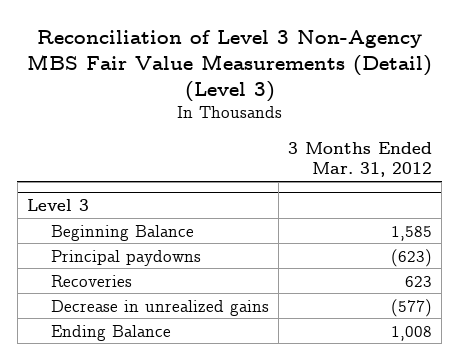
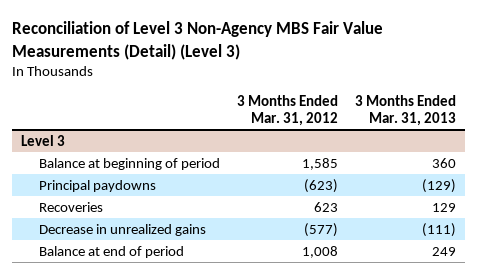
none -> [355,95,457,127] 3 Months Ended Mar. 31, 2013
[51,224,195,241] Beginning Balance -> [39,157,221,170] Balance at beginning of period
[51,324,172,341] Ending Balance -> [39,245,185,258] Balance at end of period

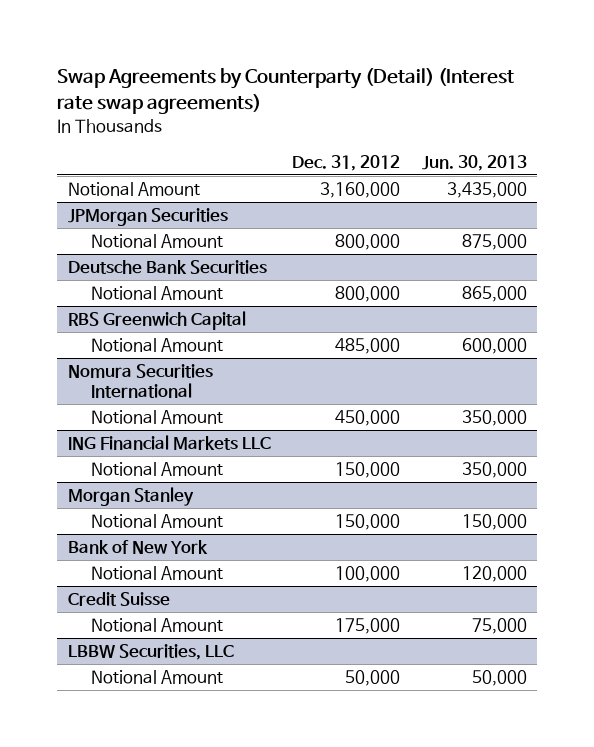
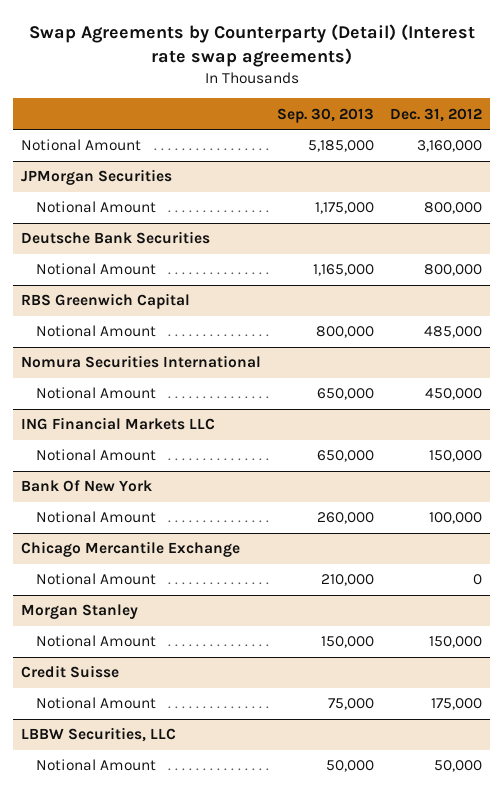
[421,154,527,171] Jun. 30, 2013 -> none
none -> [277,107,375,123] Sep. 30, 2013
none -> [21,480,153,493] Bank Of New York
none -> [35,511,156,524] Notional Amount
none -> [21,541,241,558] Chicago Mercantile Exchange
none -> [35,573,156,586] Notional Amount
[67,540,208,555] Bank of New York -> none
[90,566,223,581] Notional Amount -> none

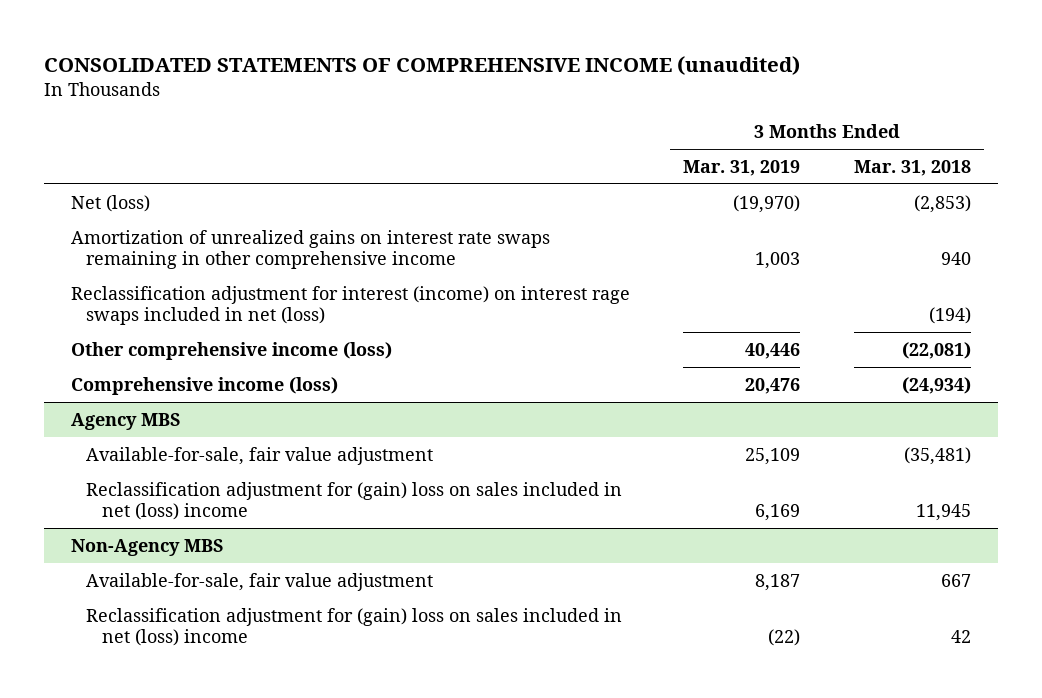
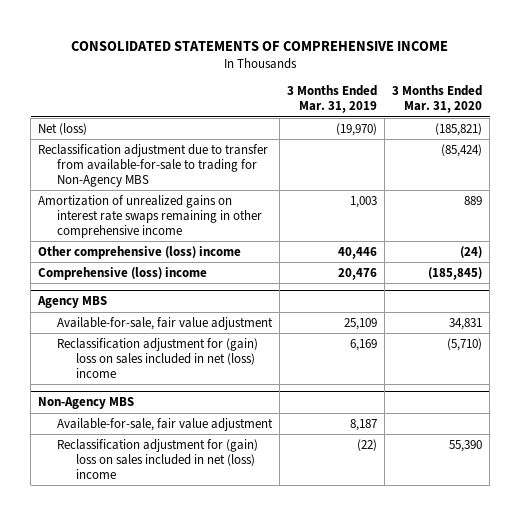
[44,56,801,76] CONSOLIDATED STATEMENTS OF COMPREHENSIVE INCOME (unaudited) -> [71,40,449,51] CONSOLIDATED STATEMENTS OF COMPREHENSIVE INCOME
[853,160,971,177] Mar. 31, 2018 -> none
none -> [392,85,483,114] 3 Months Ended Mar. 31, 2020
none -> [38,143,269,187] Reclassification adjustment due to transfer from available-for-sale to trading for Non-Agency MBS
[70,285,630,326] Reclassification adjustment for interest (income) on interest rage swaps included in net (loss) -> none
[70,341,392,360] Other comprehensive income (loss) -> [38,245,242,259] Other comprehensive (loss) income
[70,376,338,395] Comprehensive income (loss) -> [38,266,208,280] Comprehensive (loss) income

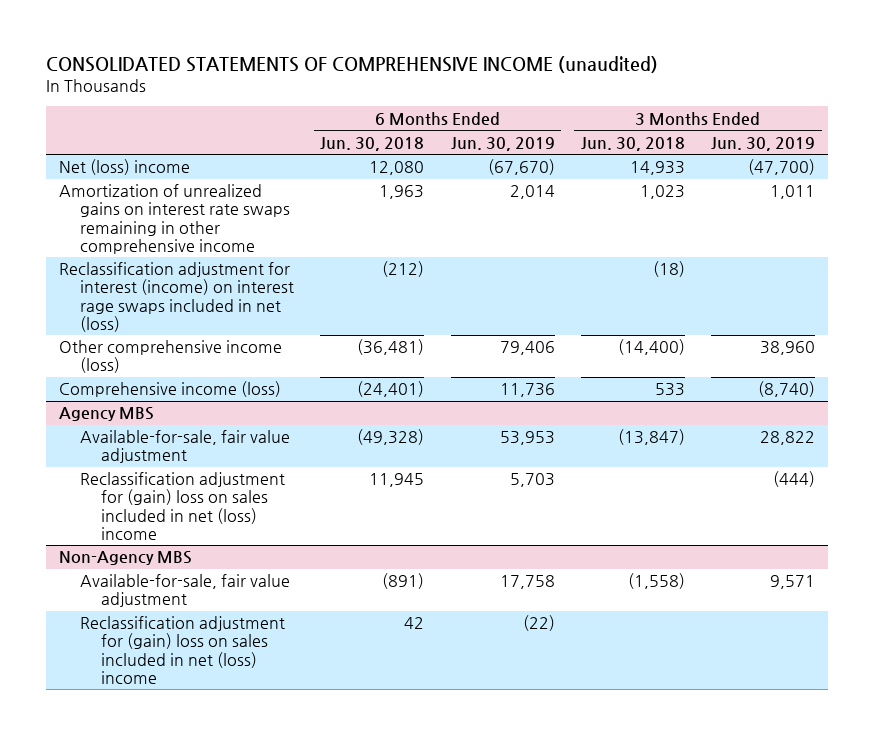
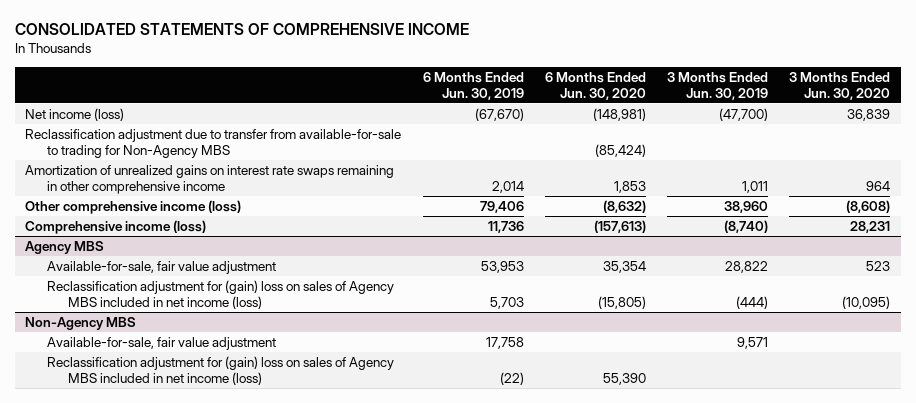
[46,56,659,74] CONSOLIDATED STATEMENTS OF COMPREHENSIVE INCOME (unaudited) -> [14,23,469,36] CONSOLIDATED STATEMENTS OF COMPREHENSIVE INCOME
[320,136,425,151] Jun. 30, 2018 -> none
[580,136,685,151] Jun. 30, 2018 -> none
none -> [544,71,646,100] 6 Months Ended Jun. 30, 2020
none -> [789,71,891,100] 3 Months Ended Jun. 30, 2020
[59,159,191,176] Net (loss) income -> [25,107,125,121] Net income (loss)
none -> [25,128,402,158] Reclassification adjustment due to transfer from available-for-sale to trading for Non-Agency MBS
[59,262,295,332] Reclassification adjustment for interest (income) on interest rage swaps included in net (loss) -> none
[80,472,286,540] Reclassification adjustment for (gain) loss on sales included in net (loss) income -> [46,279,394,309] Reclassification adjustment for (gain) loss on sales of Agency MBS included in net income (loss)
[80,616,286,684] Reclassification adjustment for (gain) loss on sales included in net (loss) income -> [46,355,394,385] Reclassification adjustment for (gain) loss on sales of Agency MBS included in net income (loss)

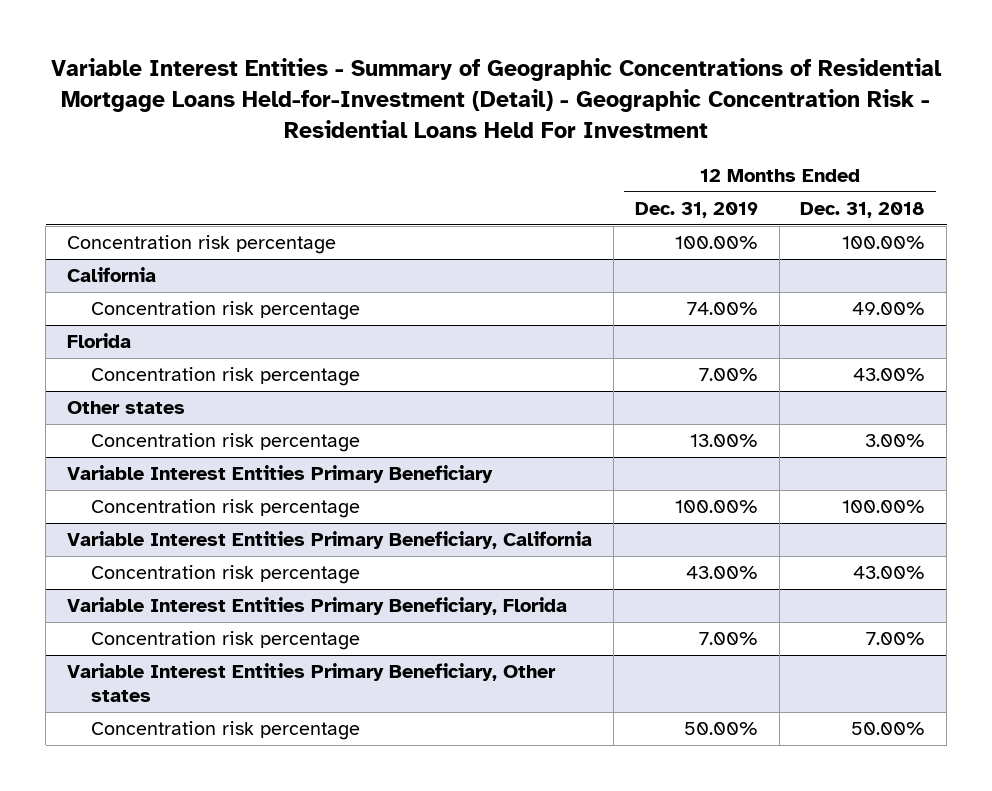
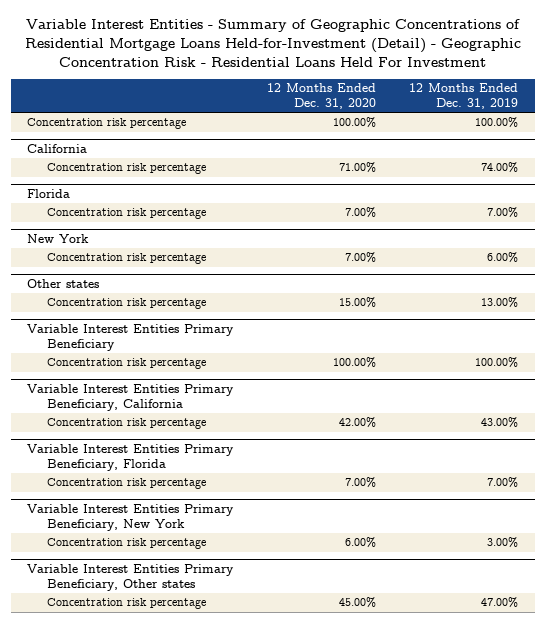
[800,201,926,218] Dec. 31, 2018 -> none
none -> [266,83,376,110] 12 Months Ended Dec. 31, 2020
none -> [27,233,90,243] New York
none -> [46,253,206,265] Concentration risk percentage
none -> [27,503,235,531] Variable Interest Entities Primary Beneficiary, New York
none -> [46,538,206,550] Concentration risk percentage
[683,722,758,736] 50.00% -> [481,597,519,609] 47.00%

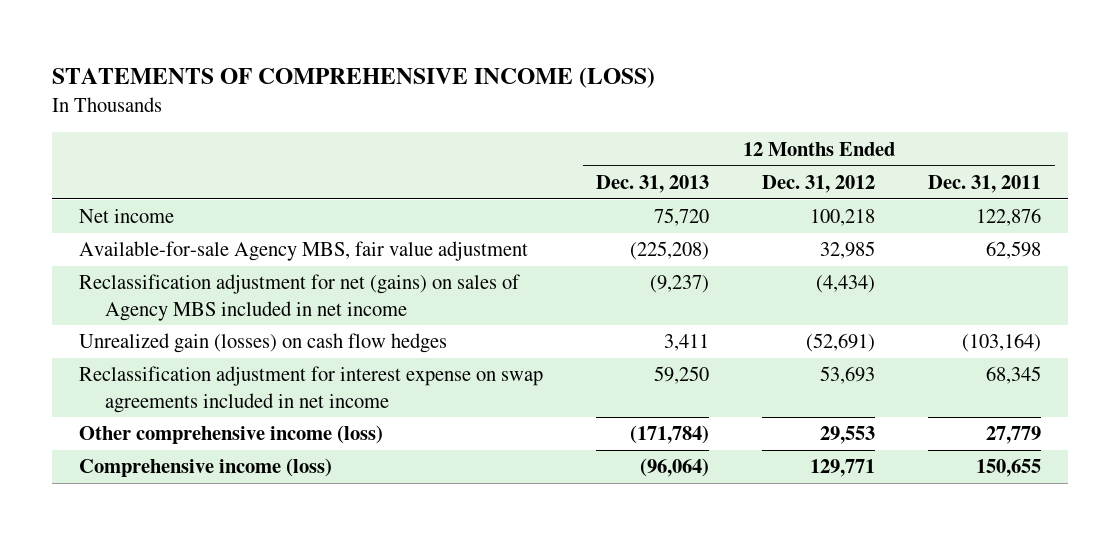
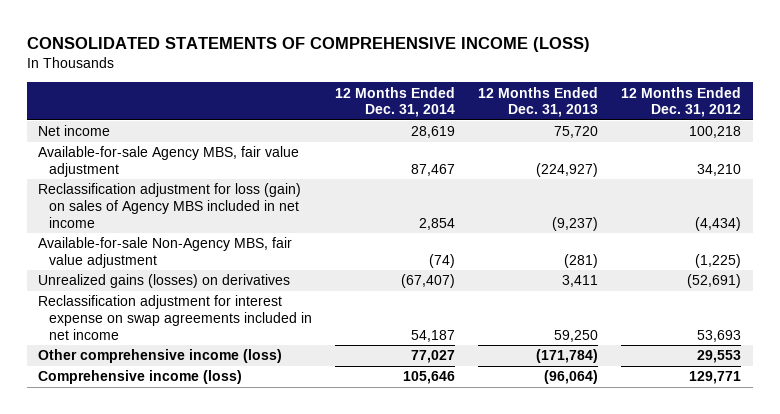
[51,66,655,88] STATEMENTS OF COMPREHENSIVE INCOME (LOSS) -> [26,36,590,52] CONSOLIDATED STATEMENTS OF COMPREHENSIVE INCOME (LOSS)
[928,175,1042,194] Dec. 31, 2011 -> none
none -> [334,86,455,118] 12 Months Ended Dec. 31, 2014
[629,241,709,261] (225,208) -> [536,162,599,177] (224,927)
[820,241,876,260] 32,985 -> [697,163,742,176] 34,210
[78,274,520,321] Reclassification adjustment for net (gains) on sales of Agency MBS included in net income -> [38,183,302,228] Reclassification adjustment for loss (gain) on sales of Agency MBS included in net income
none -> [38,237,293,268] Available-for-sale Non-Agency MBS, fair value adjustment
[78,333,447,354] Unrealized gain (losses) on cash flow hedges -> [38,274,291,289] Unrealized gains (losses) on derivatives

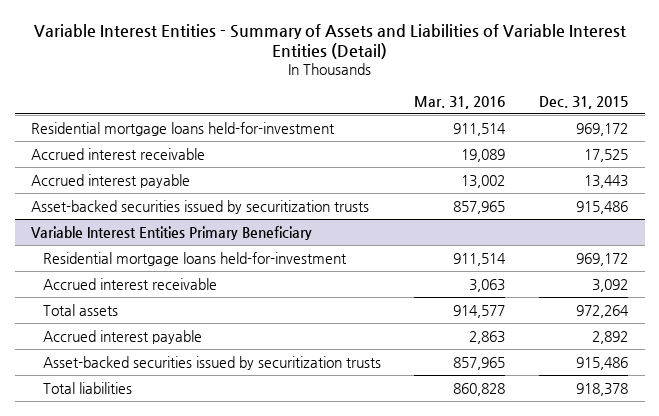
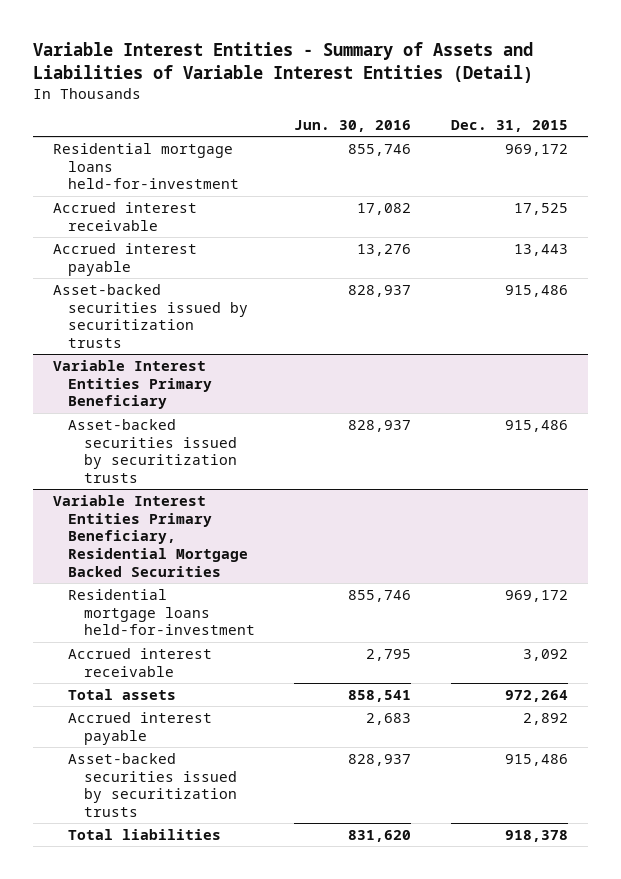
[414,95,506,109] Mar. 31, 2016 -> none
none -> [294,120,412,133] Jun. 30, 2016
none -> [68,418,237,484] Asset-backed securities issued by securitization trusts
none -> [52,494,249,577] Variable Interest Entities Primary Beneficiary, Residential Mortgage Backed Securities

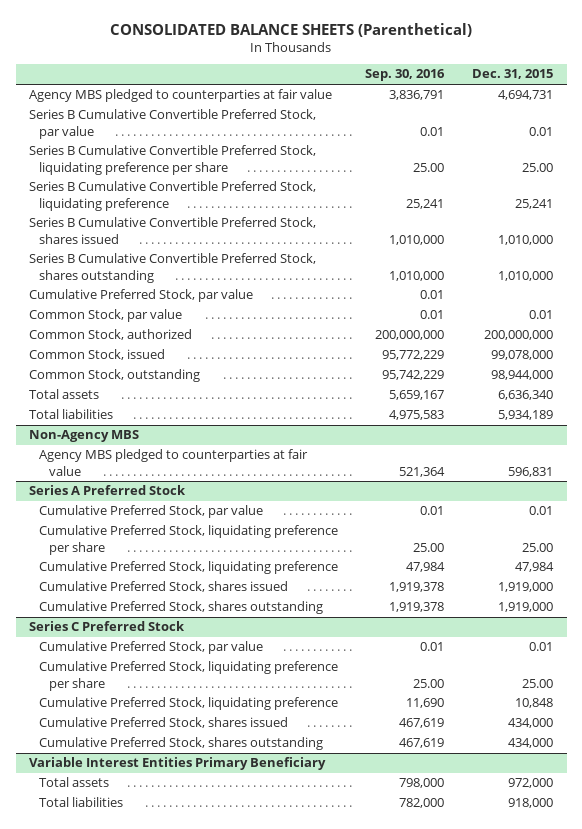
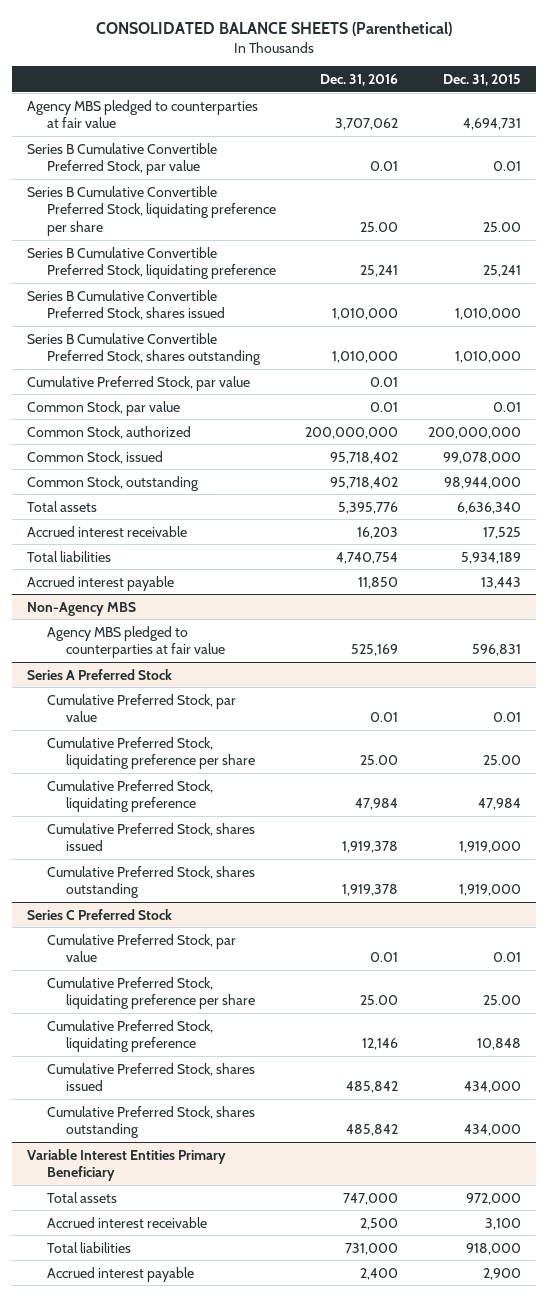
[365,69,446,82] Sep. 30, 2016 -> none
none -> [320,74,399,87] Dec. 31, 2016
none -> [26,525,187,537] Accrued interest receivable
none -> [26,575,174,591] Accrued interest payable
none -> [46,1216,207,1228] Accrued interest receivable
none -> [46,1266,194,1282] Accrued interest payable

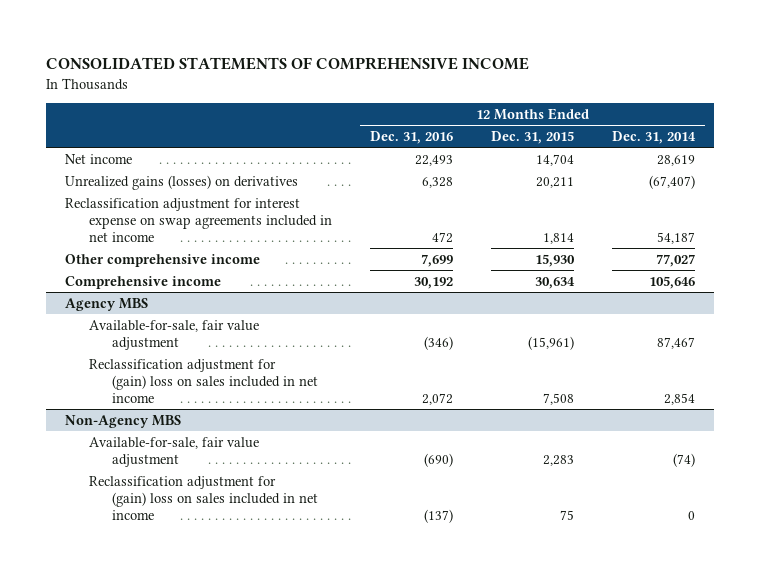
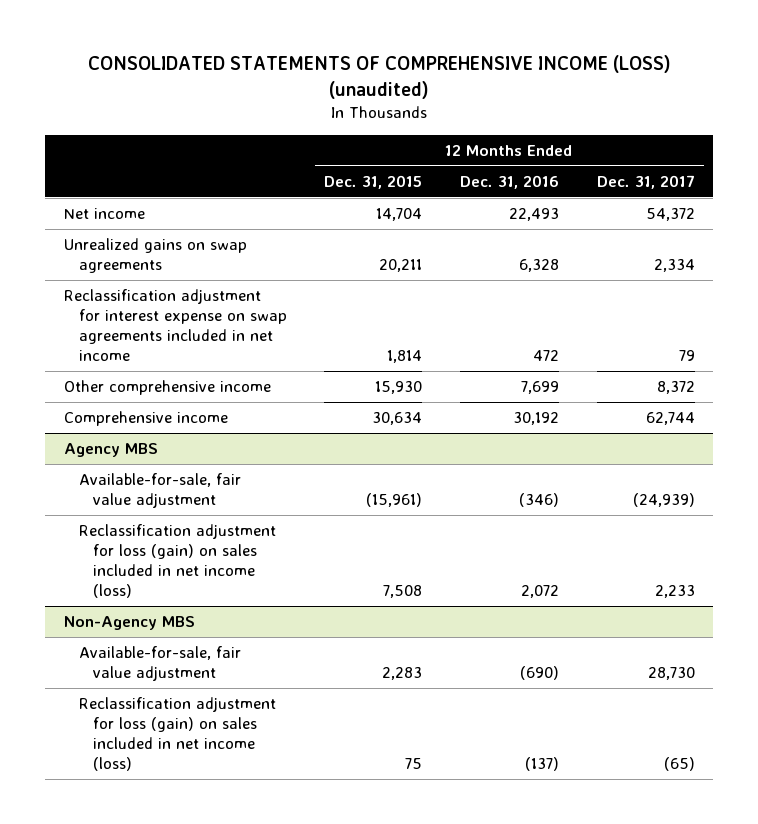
[46,56,530,70] CONSOLIDATED STATEMENTS OF COMPREHENSIVE INCOME -> [88,55,672,99] CONSOLIDATED STATEMENTS OF COMPREHENSIVE INCOME (LOSS) (unaudited)
[612,131,697,145] Dec. 31, 2014 -> none
none -> [596,174,695,189] Dec. 31, 2017
[65,174,299,190] Unrealized gains (losses) on derivatives -> [63,238,247,274] Unrealized gains on swap agreements
[88,358,318,403] Reclassification adjustment for (gain) loss on sales included in net income -> [78,524,276,599] Reclassification adjustment for loss (gain) on sales included in net income (loss)
[88,475,318,520] Reclassification adjustment for (gain) loss on sales included in net income -> [78,697,276,772] Reclassification adjustment for loss (gain) on sales included in net income (loss)

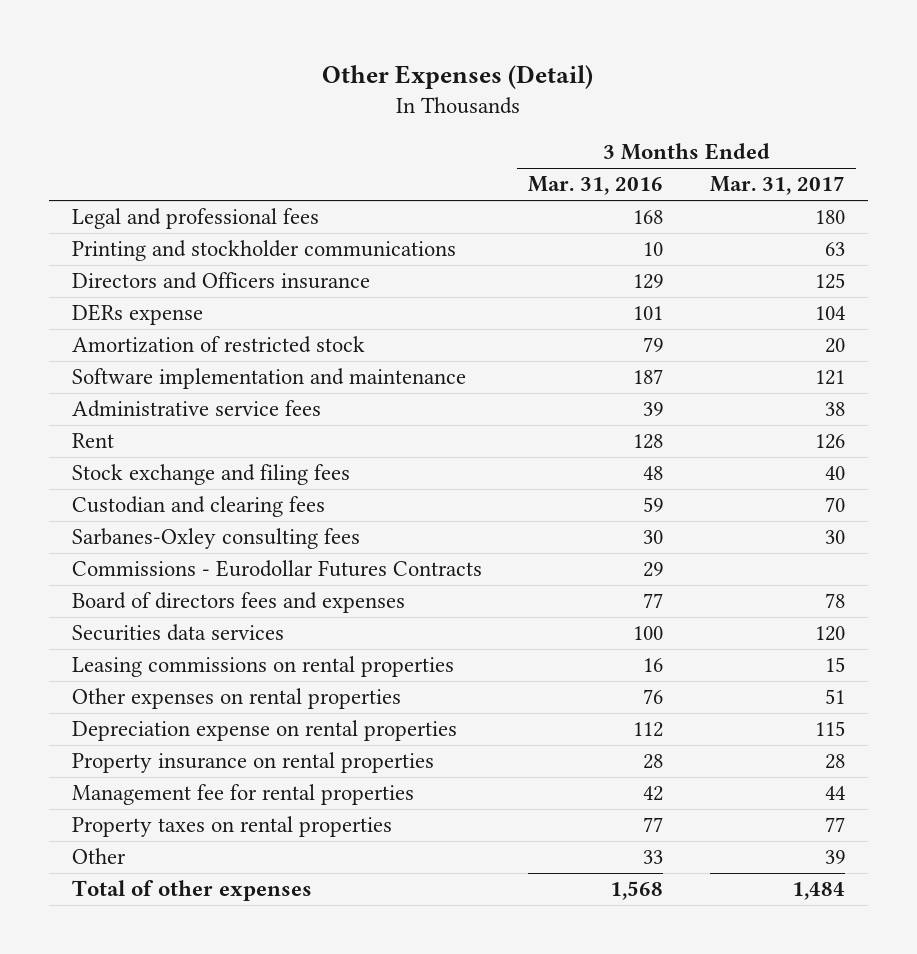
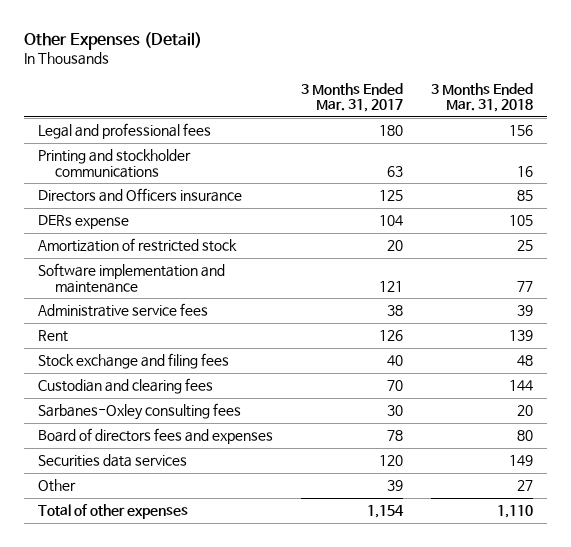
[528,176,664,196] Mar. 31, 2016 -> none
none -> [430,82,533,113] 3 Months Ended Mar. 31, 2018
[71,560,482,578] Commissions - Eurodollar Futures Contracts -> none
[71,656,454,678] Leasing commissions on rental properties -> none
[71,688,401,710] Other expenses on rental properties -> none
[71,720,457,742] Depreciation expense on rental properties -> none
[71,752,434,774] Property insurance on rental properties -> none
[71,784,414,806] Management fee for rental properties -> none
[71,816,392,838] Property taxes on rental properties -> none
[791,882,845,901] 1,484 -> [366,505,404,519] 1,154

